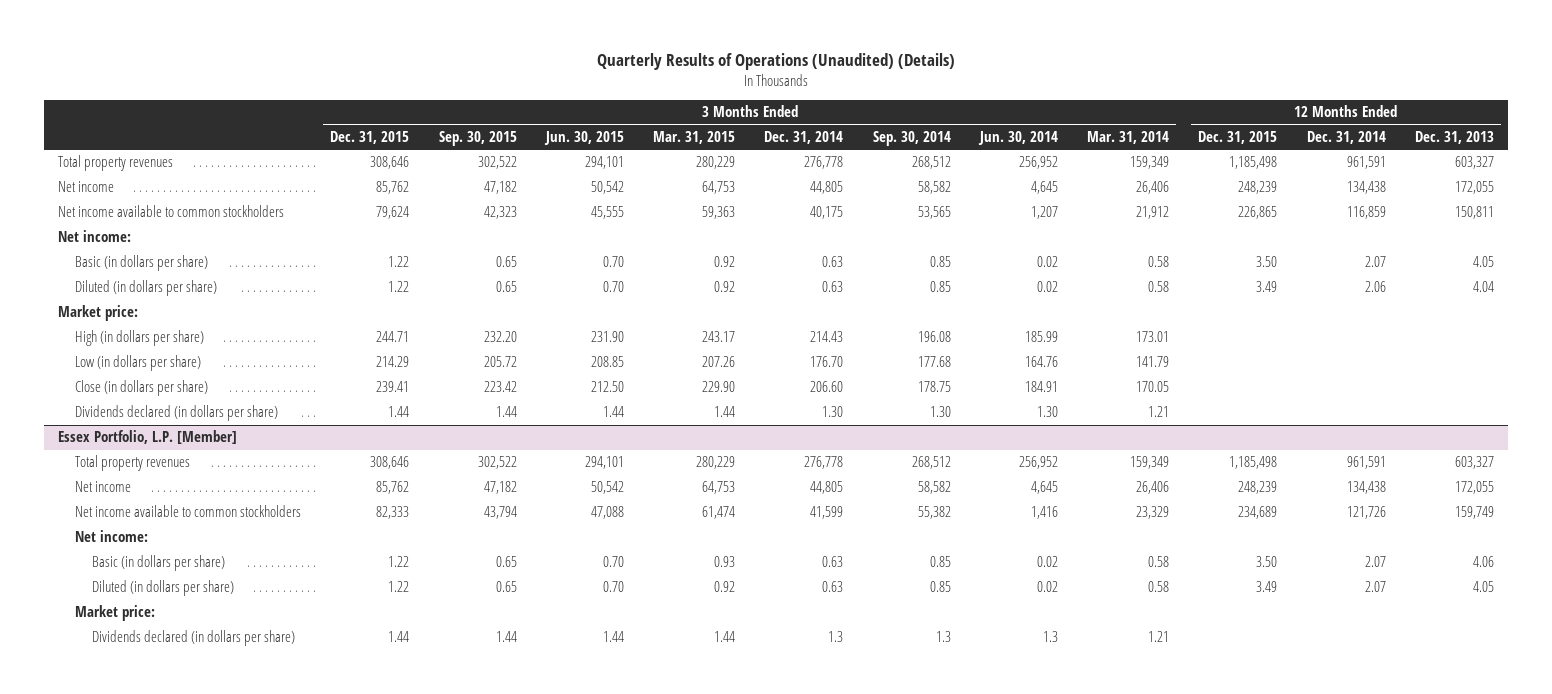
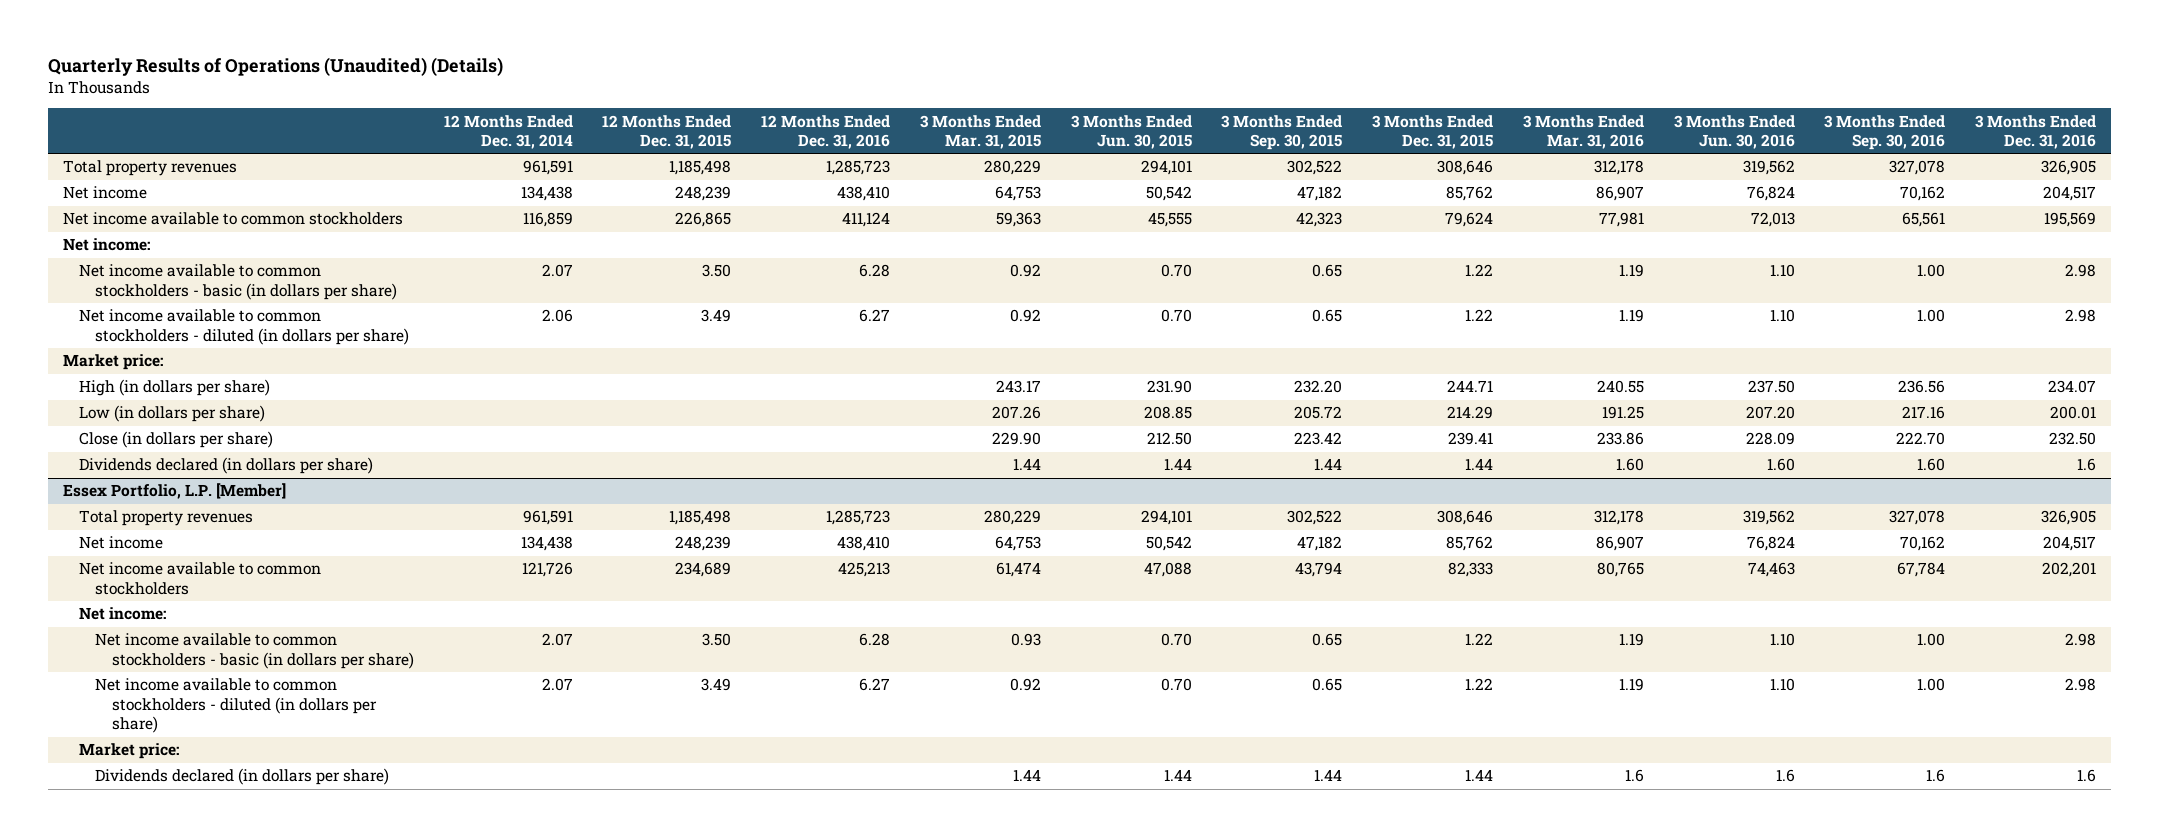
[764,131,844,145] Dec. 31, 2014 -> none
[872,131,951,147] Sep. 30, 2014 -> none
[977,131,1058,146] Jun. 30, 2014 -> none
[1087,131,1170,145] Mar. 31, 2014 -> none
[1414,131,1494,145] Dec. 31, 2013 -> none
none -> [761,114,891,150] 12 Months Ended Dec. 31, 2016
none -> [1522,114,1644,150] 3 Months Ended Mar. 31, 2016
none -> [1673,114,1795,150] 3 Months Ended Jun. 30, 2016
none -> [1824,114,1946,151] 3 Months Ended Sep. 30, 2016
none -> [1975,114,2097,150] 3 Months Ended Dec. 31, 2016
[75,255,209,272] Basic (in dollars per share) -> [79,264,398,300] Net income available to common stockholders - basic (in dollars per share)
[75,280,218,297] Diluted (in dollars per share) -> [79,309,410,345] Net income available to common stockholders - diluted (in dollars per share)
[91,555,225,572] Basic (in dollars per share) -> [95,633,414,669] Net income available to common stockholders - basic (in dollars per share)
[91,580,234,597] Diluted (in dollars per share) -> [95,678,377,734] Net income available to common stockholders - diluted (in dollars per share)

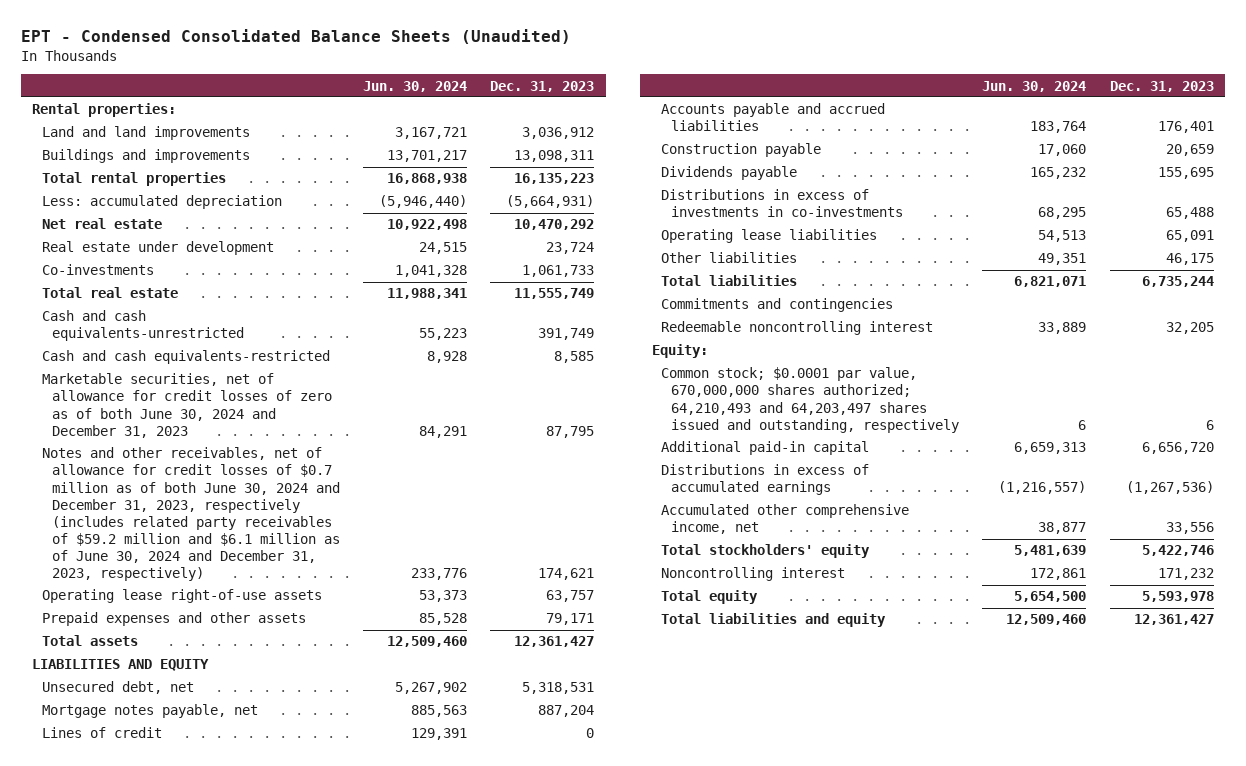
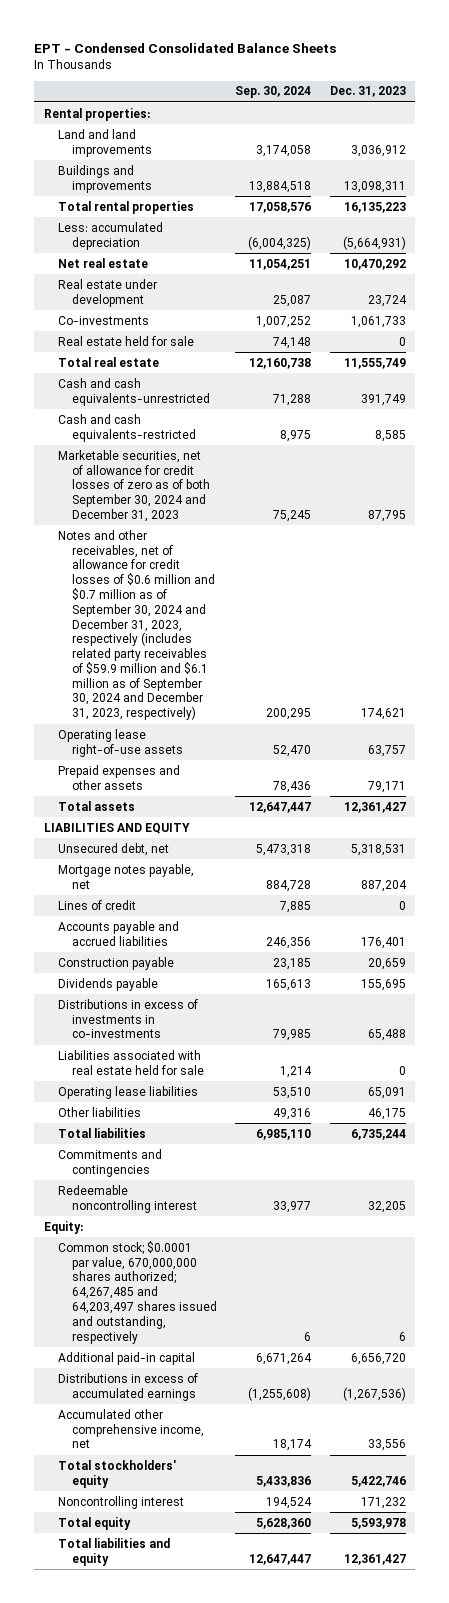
[20,29,571,45] EPT - Condensed Consolidated Balance Sheets (Unaudited) -> [34,42,337,53] EPT - Condensed Consolidated Balance Sheets
[363,80,468,92] Jun. 30, 2024 -> none
none -> [235,86,312,99] Sep. 30, 2024
none -> [57,335,194,346] Real estate held for sale
[42,373,332,438] Marketable securities, net of allowance for credit losses of zero as of both June 30, 2024 and December 31, 2023 -> [57,449,211,522] Marketable securities, net of allowance for credit losses of zero as of both September 30, 2024 and December 31, 2023
[42,447,340,582] Notes and other receivables, net of allowance for credit losses of $0.7 million as of both June 30, 2024 and December 31, 2023, respectively (includes related party receivables of $59.2 million and $6.1 million as of June 30, 2024 and December 31, 2023, respectively) -> [57,529,216,721] Notes and other receivables, net of allowance for credit losses of $0.6 million and $0.7 million as of September 30, 2024 and December 31, 2023, respectively (includes related party receivables of $59.9 million and $6.1 million as of September 30, 2024 and December 31, 2023, respectively)
none -> [57,1049,205,1075] Liabilities associated with real estate held for sale
[661,367,960,433] Common stock; $0.0001 par value, 670,000,000 shares authorized; 64,210,493 and 64,203,497 shares issued and outstanding, respectively -> [57,1240,218,1344] Common stock; $0.0001 par value, 670,000,000 shares authorized; 64,267,485 and 64,203,497 shares issued and outstanding, respectively

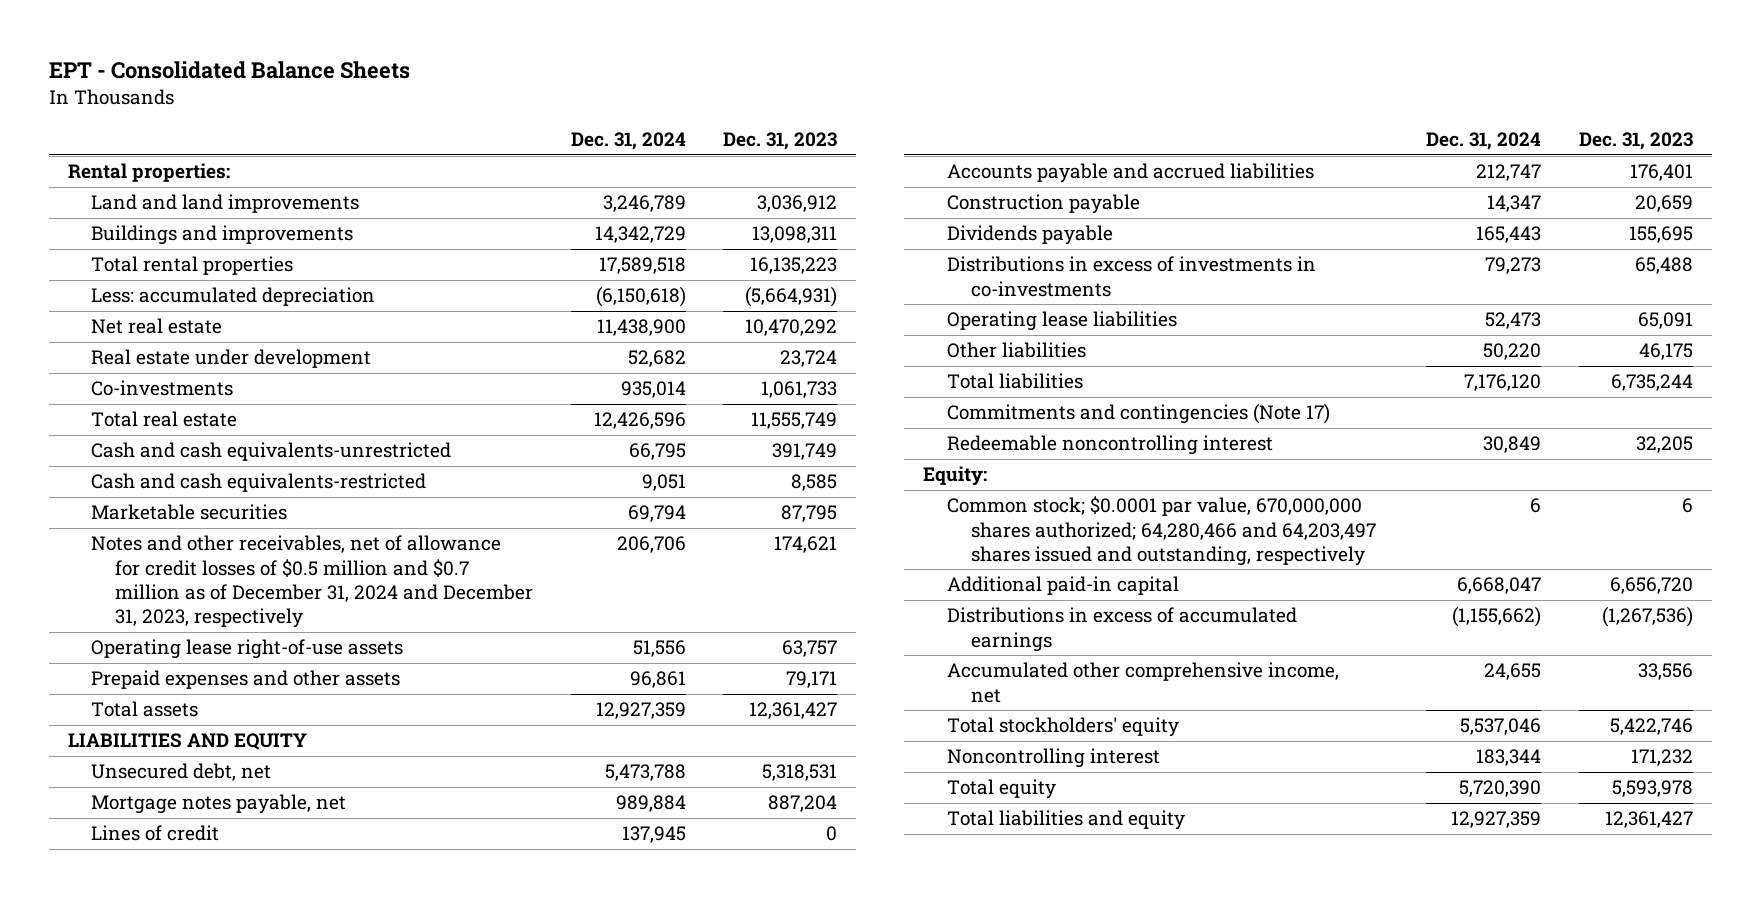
[34,42,337,53] EPT - Condensed Consolidated Balance Sheets -> [48,61,410,80] EPT - Consolidated Balance Sheets
[235,86,312,99] Sep. 30, 2024 -> none
none -> [570,131,686,150] Dec. 31, 2024
[57,335,194,346] Real estate held for sale -> none
[57,449,211,522] Marketable securities, net of allowance for credit losses of zero as of both September 30, 2024 and December 31, 2023 -> [91,504,288,521] Marketable securities
[57,529,216,721] Notes and other receivables, net of allowance for credit losses of $0.6 million and $0.7 million as of September 30, 2024 and December 31, 2023, respectively (includes related party receivables of $59.9 million and $6.1 million as of September 30, 2024 and December 31, 2023, respectively) -> [91,535,534,628] Notes and other receivables, net of allowance for credit losses of $0.5 million and $0.7 million as of December 31, 2024 and December 31, 2023, respectively
[57,1049,205,1075] Liabilities associated with real estate held for sale -> none
[57,1148,162,1177] Commitments and contingencies -> [946,403,1330,425] Commitments and contingencies (Note 17)
[57,1240,218,1344] Common stock; $0.0001 par value, 670,000,000 shares authorized; 64,267,485 and 64,203,497 shares issued and outstanding, respectively -> [946,496,1376,566] Common stock; $0.0001 par value, 670,000,000 shares authorized; 64,280,466 and 64,203,497 shares issued and outstanding, respectively

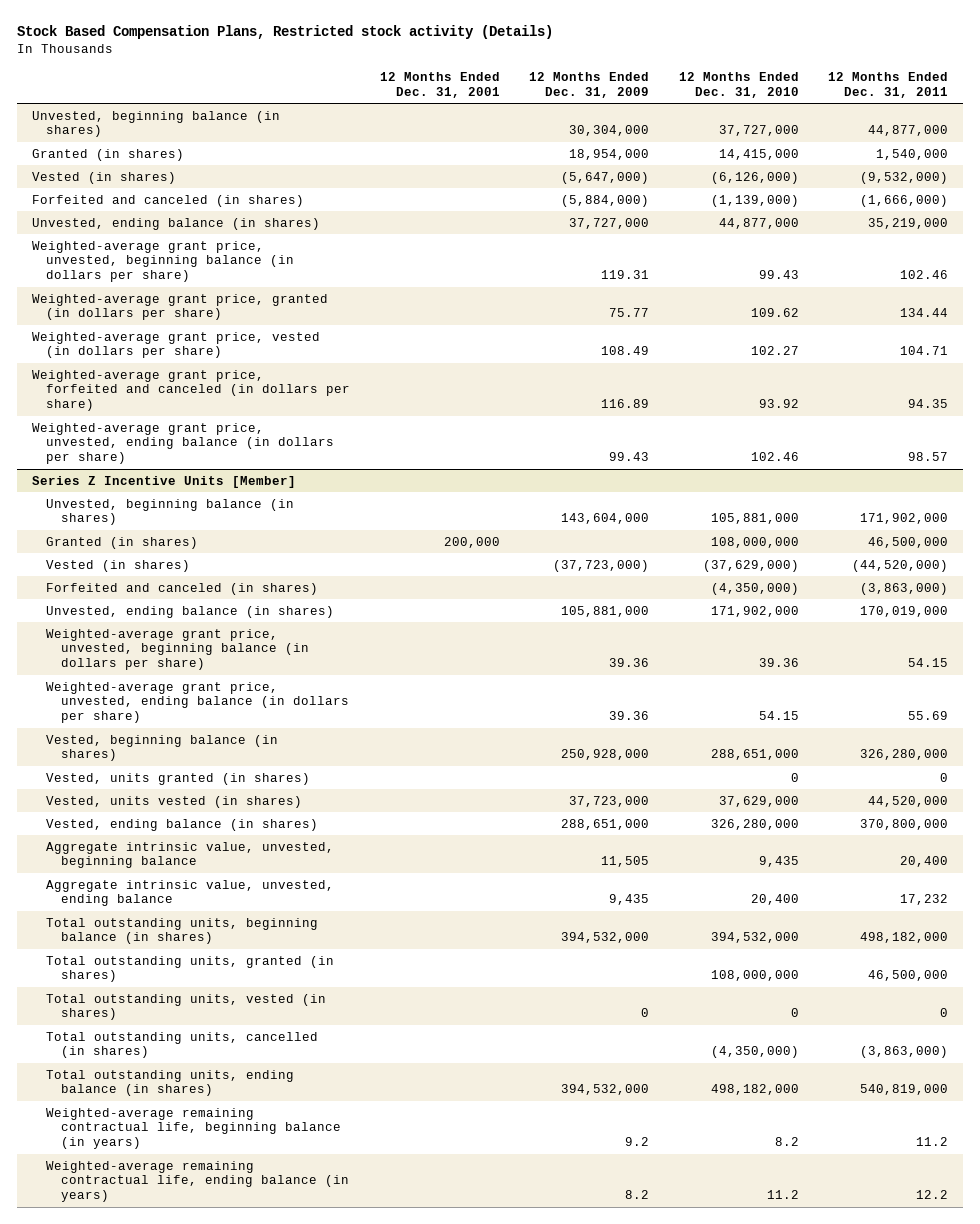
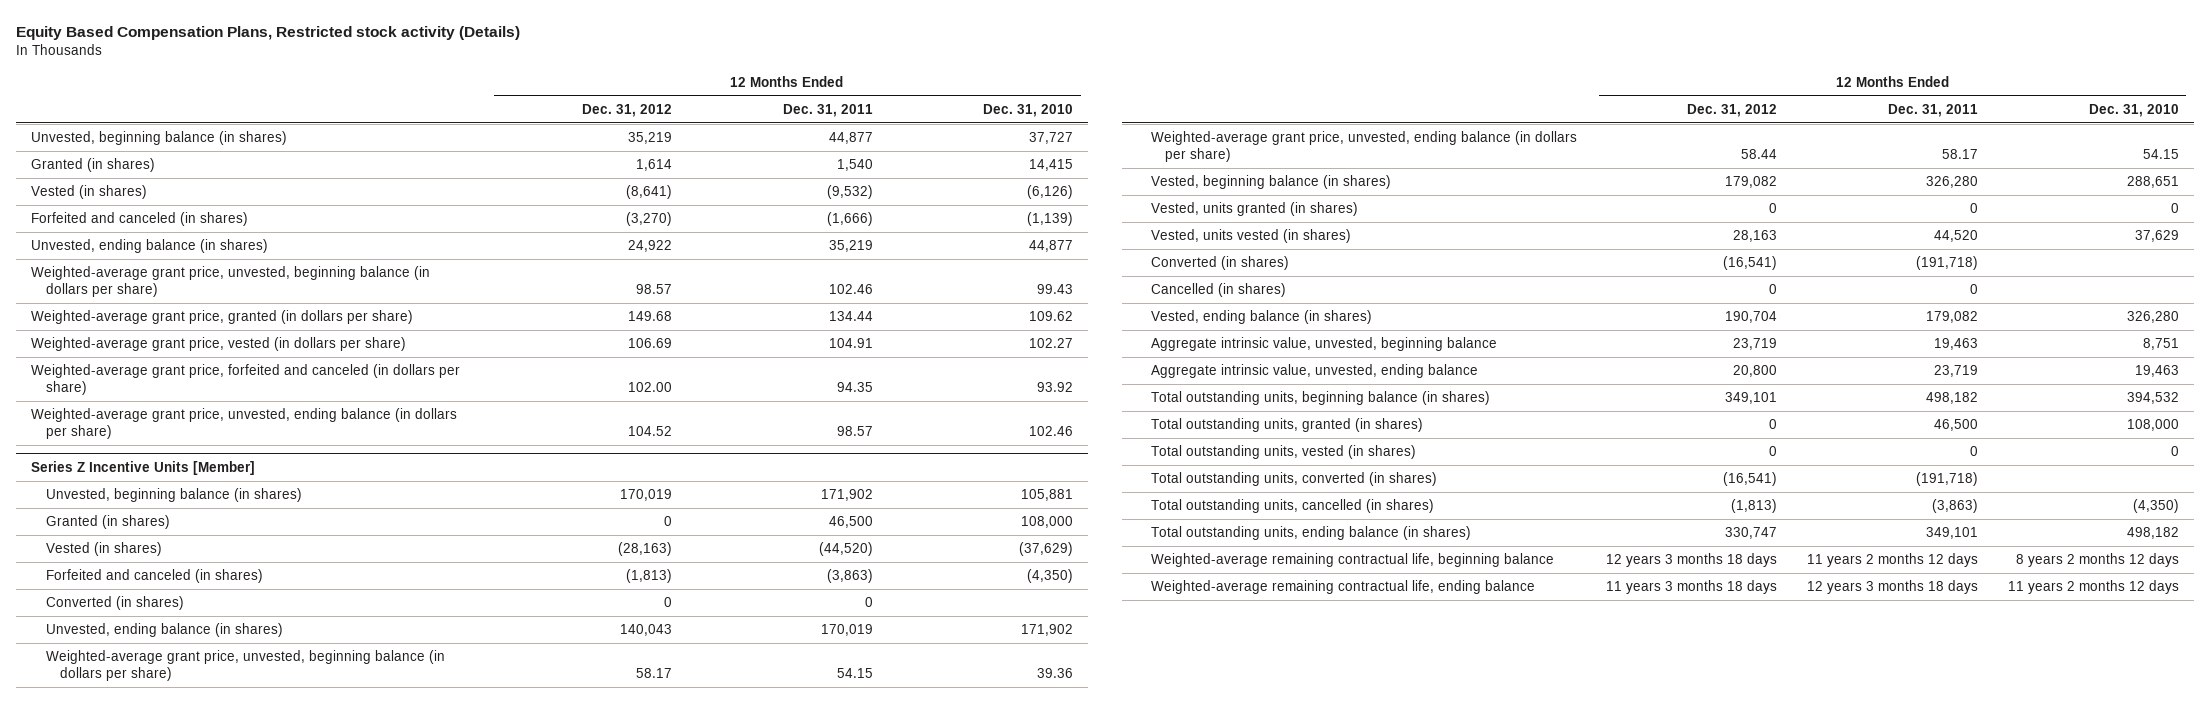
[16,25,553,40] Stock Based Compensation Plans, Restricted stock activity (Details) -> [16,26,521,41] Equity Based Compensation Plans, Restricted stock activity (Details)
[379,71,500,98] 12 Months Ended Dec. 31, 2001 -> none
[529,71,650,98] 12 Months Ended Dec. 31, 2009 -> none
none -> [582,104,673,118] Dec. 31, 2012
[718,125,799,137] 37,727,000 -> [1029,132,1074,145] 37,727
[868,125,949,137] 44,877,000 -> [828,132,873,145] 44,877
[718,148,799,160] 14,415,000 -> [1029,159,1074,172] 14,415
[876,148,949,160] 1,540,000 -> [836,159,873,172] 1,540
[710,171,799,184] (6,126,000) -> [1027,185,1074,200] (6,126)
[860,171,949,184] (9,532,000) -> [826,185,873,200] (9,532)
[710,194,799,207] (1,139,000) -> [1027,212,1074,227] (1,139)
[860,194,949,207] (1,666,000) -> [826,212,873,227] (1,666)
[718,217,799,229] 44,877,000 -> [1029,240,1074,253] 44,877
[868,217,949,229] 35,219,000 -> [828,240,873,253] 35,219
[900,346,949,356] 104.71 -> [828,338,873,349] 104.91
[710,513,799,525] 105,881,000 -> [1021,489,1074,502] 105,881
[860,513,949,525] 171,902,000 -> [820,489,873,502] 171,902
[710,536,799,548] 108,000,000 -> [1021,516,1074,529] 108,000
[868,536,949,548] 46,500,000 -> [828,516,873,529] 46,500
[702,559,799,572] (37,629,000) -> [1019,542,1074,557] (37,629)
[852,559,949,572] (44,520,000) -> [818,542,873,557] (44,520)
[710,582,799,595] (4,350,000) -> [1027,569,1074,584] (4,350)
[860,582,949,595] (3,863,000) -> [826,569,873,584] (3,863)
none -> [45,596,184,611] Converted (in shares)
[710,605,799,617] 171,902,000 -> [1021,624,1074,637] 171,902
[860,605,949,617] 170,019,000 -> [820,624,873,637] 170,019
[908,711,949,721] 55.69 -> [1942,149,1979,160] 58.17
[710,749,799,761] 288,651,000 -> [2126,176,2179,189] 288,651
[860,749,949,761] 326,280,000 -> [1926,176,1979,189] 326,280
[718,795,799,807] 37,629,000 -> [2134,230,2179,243] 37,629
[868,795,949,807] 44,520,000 -> [1934,230,1979,243] 44,520
none -> [1150,256,1289,271] Converted (in shares)
none -> [1150,283,1286,298] Cancelled (in shares)
[710,818,799,830] 326,280,000 -> [2126,311,2179,324] 326,280
[860,818,949,830] 370,800,000 -> [1926,311,1979,324] 179,082
[758,856,799,868] 9,435 -> [2142,338,2179,351] 8,751
[900,856,949,868] 20,400 -> [1934,338,1979,351] 19,463
[750,894,799,906] 20,400 -> [2134,365,2179,378] 19,463
[900,894,949,906] 17,232 -> [1934,365,1979,378] 23,719
[710,932,799,944] 394,532,000 -> [2126,392,2179,405] 394,532
[860,932,949,944] 498,182,000 -> [1926,392,1979,405] 498,182
[710,970,799,982] 108,000,000 -> [2126,419,2179,432] 108,000
[868,970,949,982] 46,500,000 -> [1934,419,1979,432] 46,500
none -> [1150,472,1437,487] Total outstanding units, converted (in shares)
[710,1046,799,1059] (4,350,000) -> [2132,499,2179,514] (4,350)
[860,1046,949,1059] (3,863,000) -> [1932,499,1979,514] (3,863)
[710,1084,799,1096] 498,182,000 -> [2126,527,2179,540] 498,182
[860,1084,949,1096] 540,819,000 -> [1926,527,1979,540] 349,101
[46,1107,341,1150] Weighted-average remaining contractual life, beginning balance (in years) -> [1150,553,1554,568] Weighted-average remaining contractual life, beginning balance
[774,1137,799,1147] 8.2 -> [2015,553,2179,568] 8 years 2 months 12 days
[916,1137,949,1147] 11.2 -> [1807,553,1979,568] 11 years 2 months 12 days
[46,1160,349,1203] Weighted-average remaining contractual life, ending balance (in years) -> [1150,580,1535,595] Weighted-average remaining contractual life, ending balance
[766,1190,799,1200] 11.2 -> [2007,580,2179,595] 11 years 2 months 12 days
[916,1190,949,1200] 12.2 -> [1807,580,1979,595] 12 years 3 months 18 days

